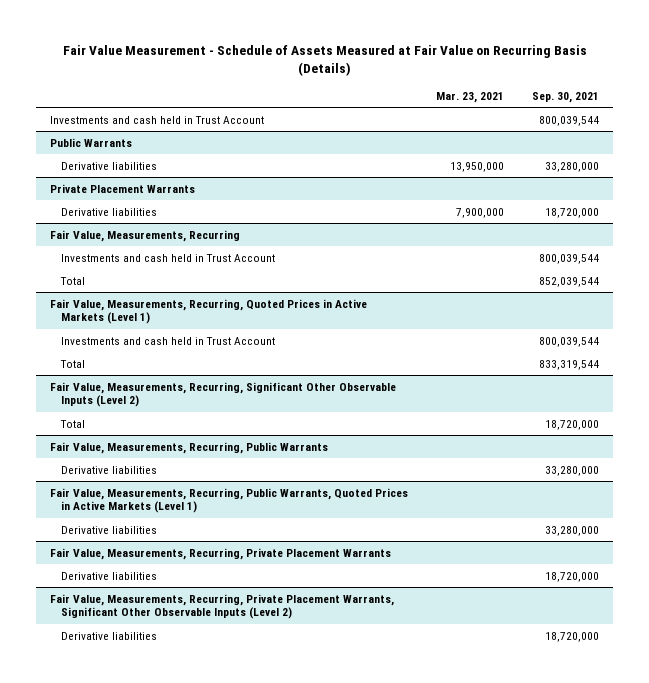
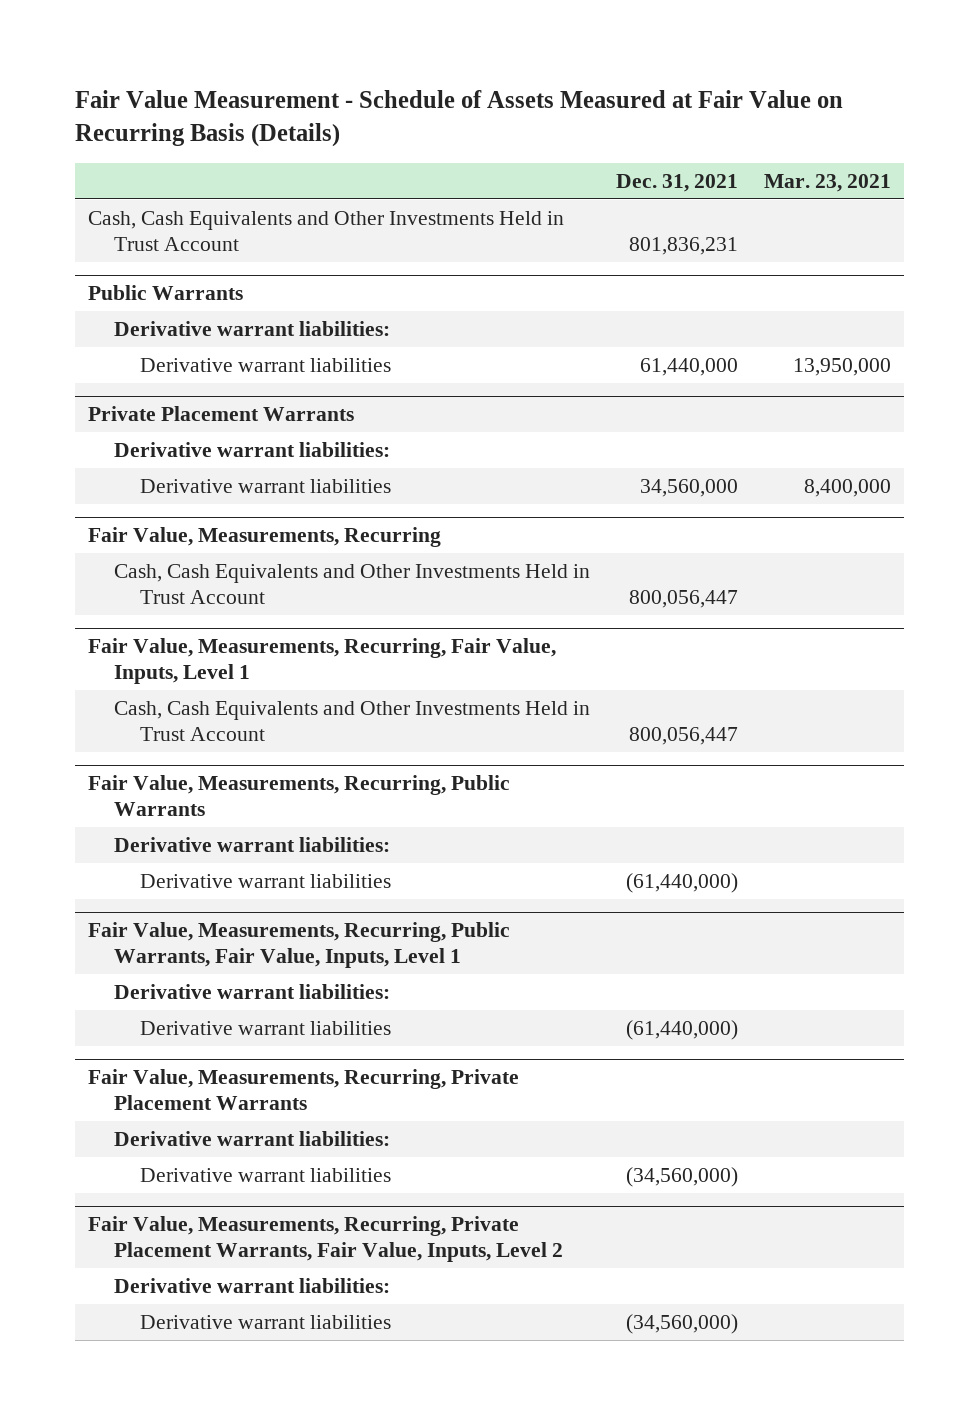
[532,92,600,104] Sep. 30, 2021 -> none
none -> [615,173,738,192] Dec. 31, 2021
[50,115,265,124] Investments and cash held in Trust Account -> [87,210,564,252] Cash, Cash Equivalents and Other Investments Held in Trust Account
none -> [113,320,390,336] Derivative warrant liabilities:
[61,161,158,170] Derivative liabilities -> [140,357,392,372] Derivative warrant liabilities
none -> [113,441,390,457] Derivative warrant liabilities:
[61,207,158,216] Derivative liabilities -> [140,478,392,493] Derivative warrant liabilities
[456,207,505,218] 7,900,000 -> [803,478,891,497] 8,400,000
[60,276,86,285] Total -> none
[50,298,368,325] Fair Value, Measurements, Recurring, Quoted Prices in Active Markets (Level 1) -> none
[61,336,276,345] Investments and cash held in Trust Account -> none
[60,359,86,368] Total -> none
[60,419,86,428] Total -> none
[61,253,276,262] Investments and cash held in Trust Account -> [113,563,590,605] Cash, Cash Equivalents and Other Investments Held in Trust Account
[50,381,397,408] Fair Value, Measurements, Recurring, Significant Other Observable Inputs (Level 2) -> [87,638,556,685] Fair Value, Measurements, Recurring, Fair Value, Inputs, Level 1
none -> [113,700,590,742] Cash, Cash Equivalents and Other Investments Held in Trust Account
none -> [113,836,390,852] Derivative warrant liabilities:
[61,465,158,474] Derivative liabilities -> [140,873,392,888] Derivative warrant liabilities
[50,487,409,514] Fair Value, Measurements, Recurring, Public Warrants, Quoted Prices in Active Markets (Level 1) -> [87,922,510,969] Fair Value, Measurements, Recurring, Public Warrants, Fair Value, Inputs, Level 1
none -> [113,983,390,999] Derivative warrant liabilities:
[61,525,158,534] Derivative liabilities -> [140,1020,392,1035] Derivative warrant liabilities
none -> [113,1130,390,1146] Derivative warrant liabilities:
[61,571,158,580] Derivative liabilities -> [140,1167,392,1182] Derivative warrant liabilities
[50,593,395,620] Fair Value, Measurements, Recurring, Private Placement Warrants, Significant Other Observable Inputs (Level 2) -> [87,1216,563,1263] Fair Value, Measurements, Recurring, Private Placement Warrants, Fair Value, Inputs, Level 2
none -> [113,1277,390,1293] Derivative warrant liabilities:
[61,631,158,640] Derivative liabilities -> [140,1314,392,1329] Derivative warrant liabilities

